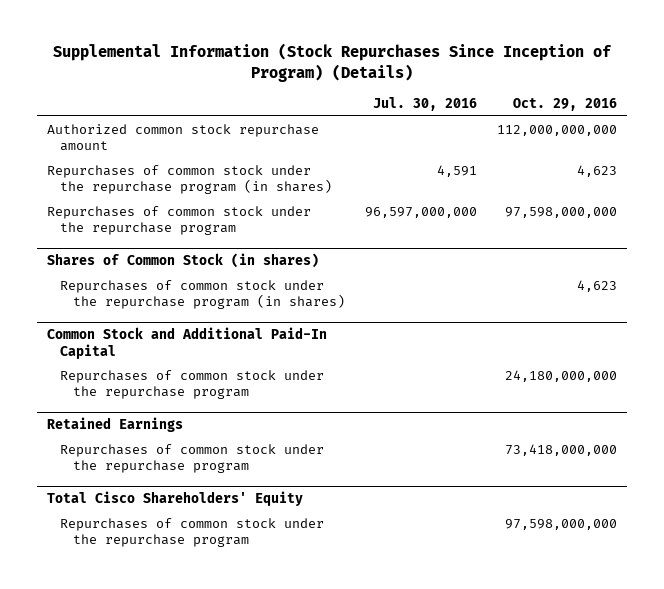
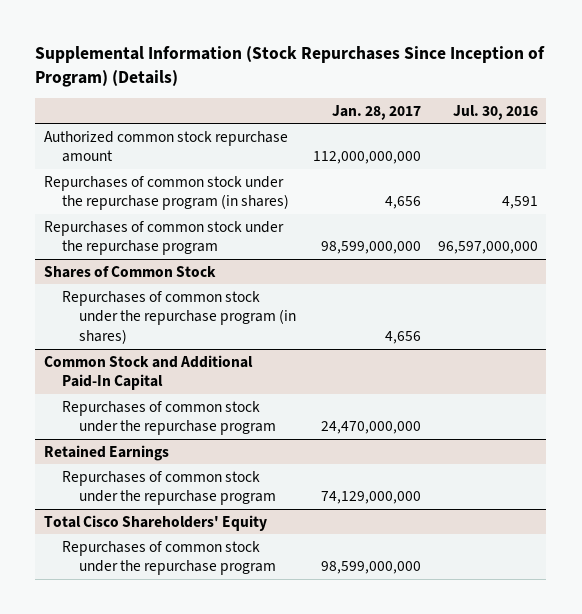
[512,97,617,111] Oct. 29, 2016 -> none
none -> [332,104,422,120] Jan. 28, 2017
[46,253,319,269] Shares of Common Stock (in shares) -> [43,265,216,278] Shares of Common Stock

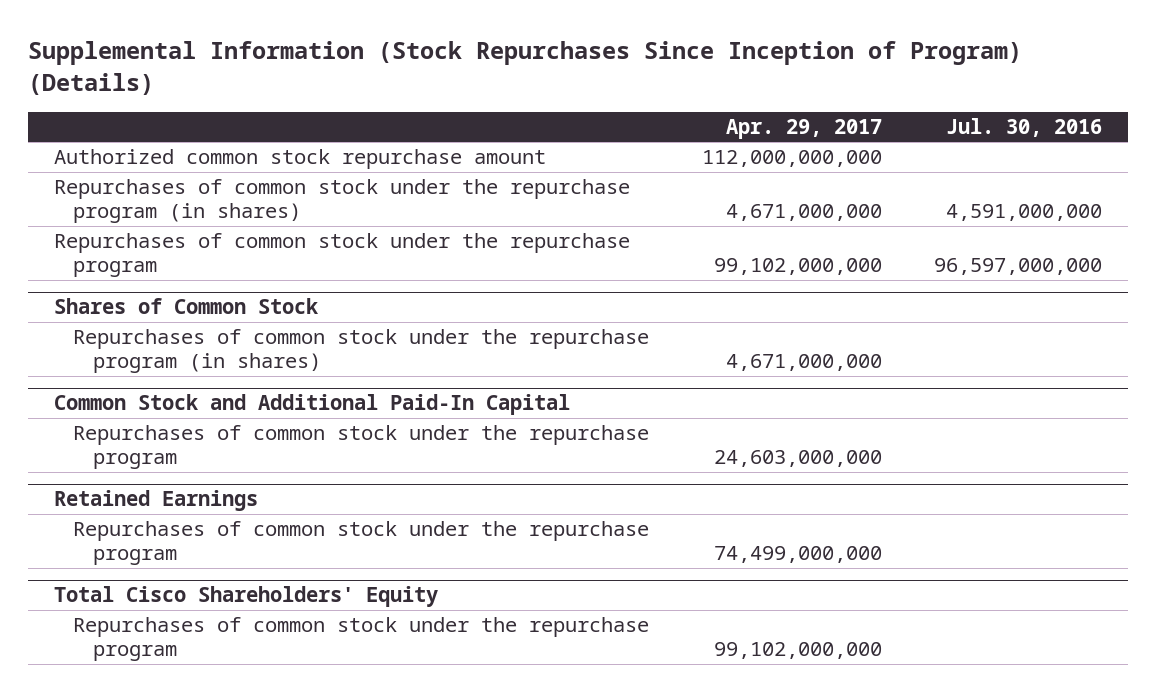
[332,104,422,120] Jan. 28, 2017 -> none
none -> [725,118,882,139] Apr. 29, 2017
[501,196,538,210] 4,591 -> [945,204,1102,222] 4,591,000,000

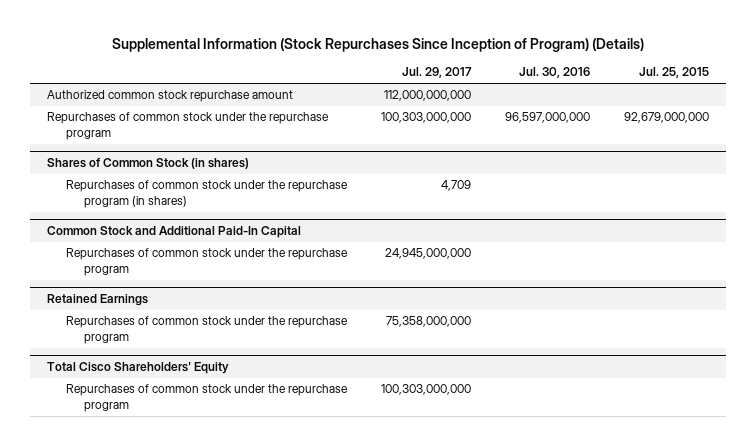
[725,118,882,139] Apr. 29, 2017 -> none
none -> [401,67,472,79] Jul. 29, 2017
none -> [639,67,710,79] Jul. 25, 2015
[53,179,630,224] Repurchases of common stock under the repurchase program (in shares) -> none
[53,298,318,315] Shares of Common Stock -> [47,158,250,170] Shares of Common Stock (in shares)

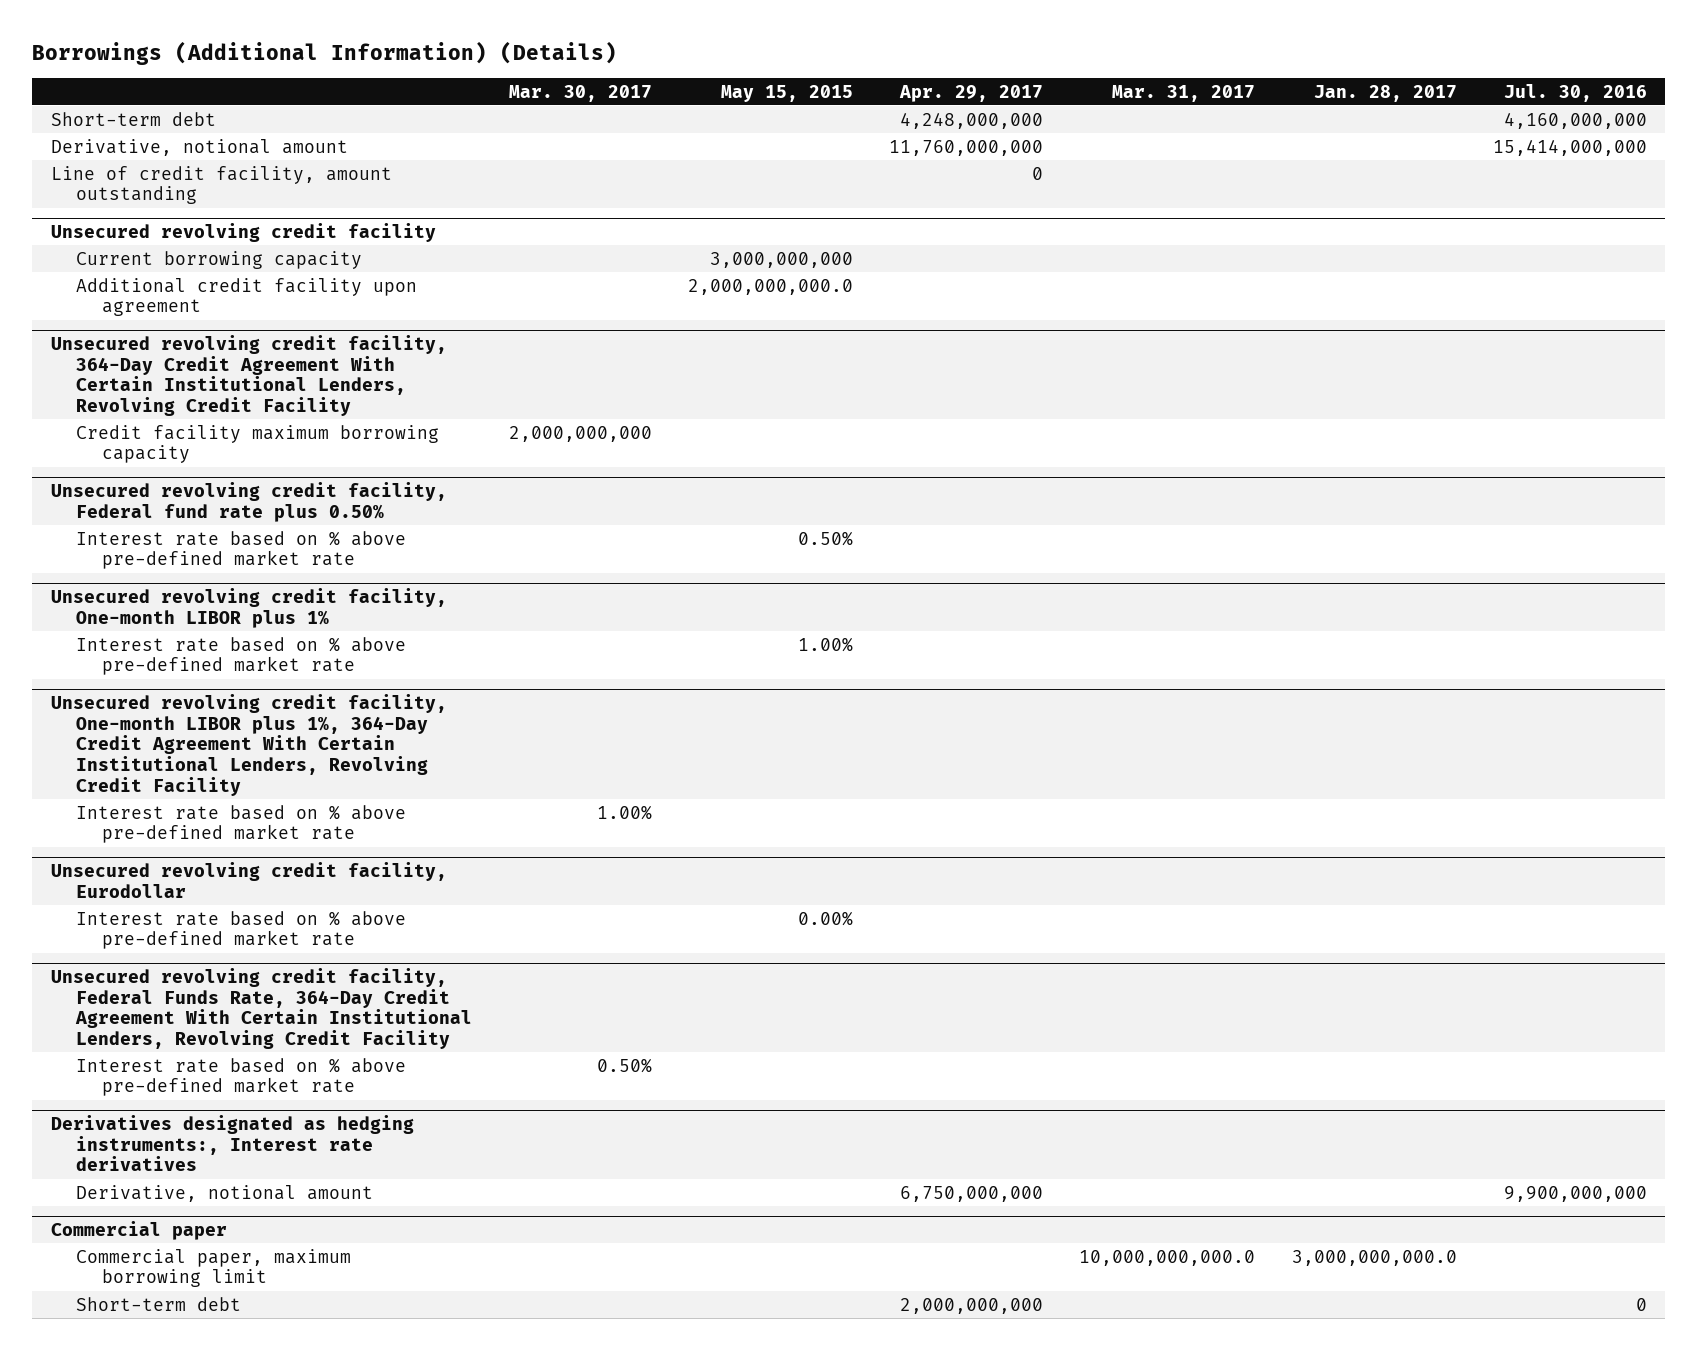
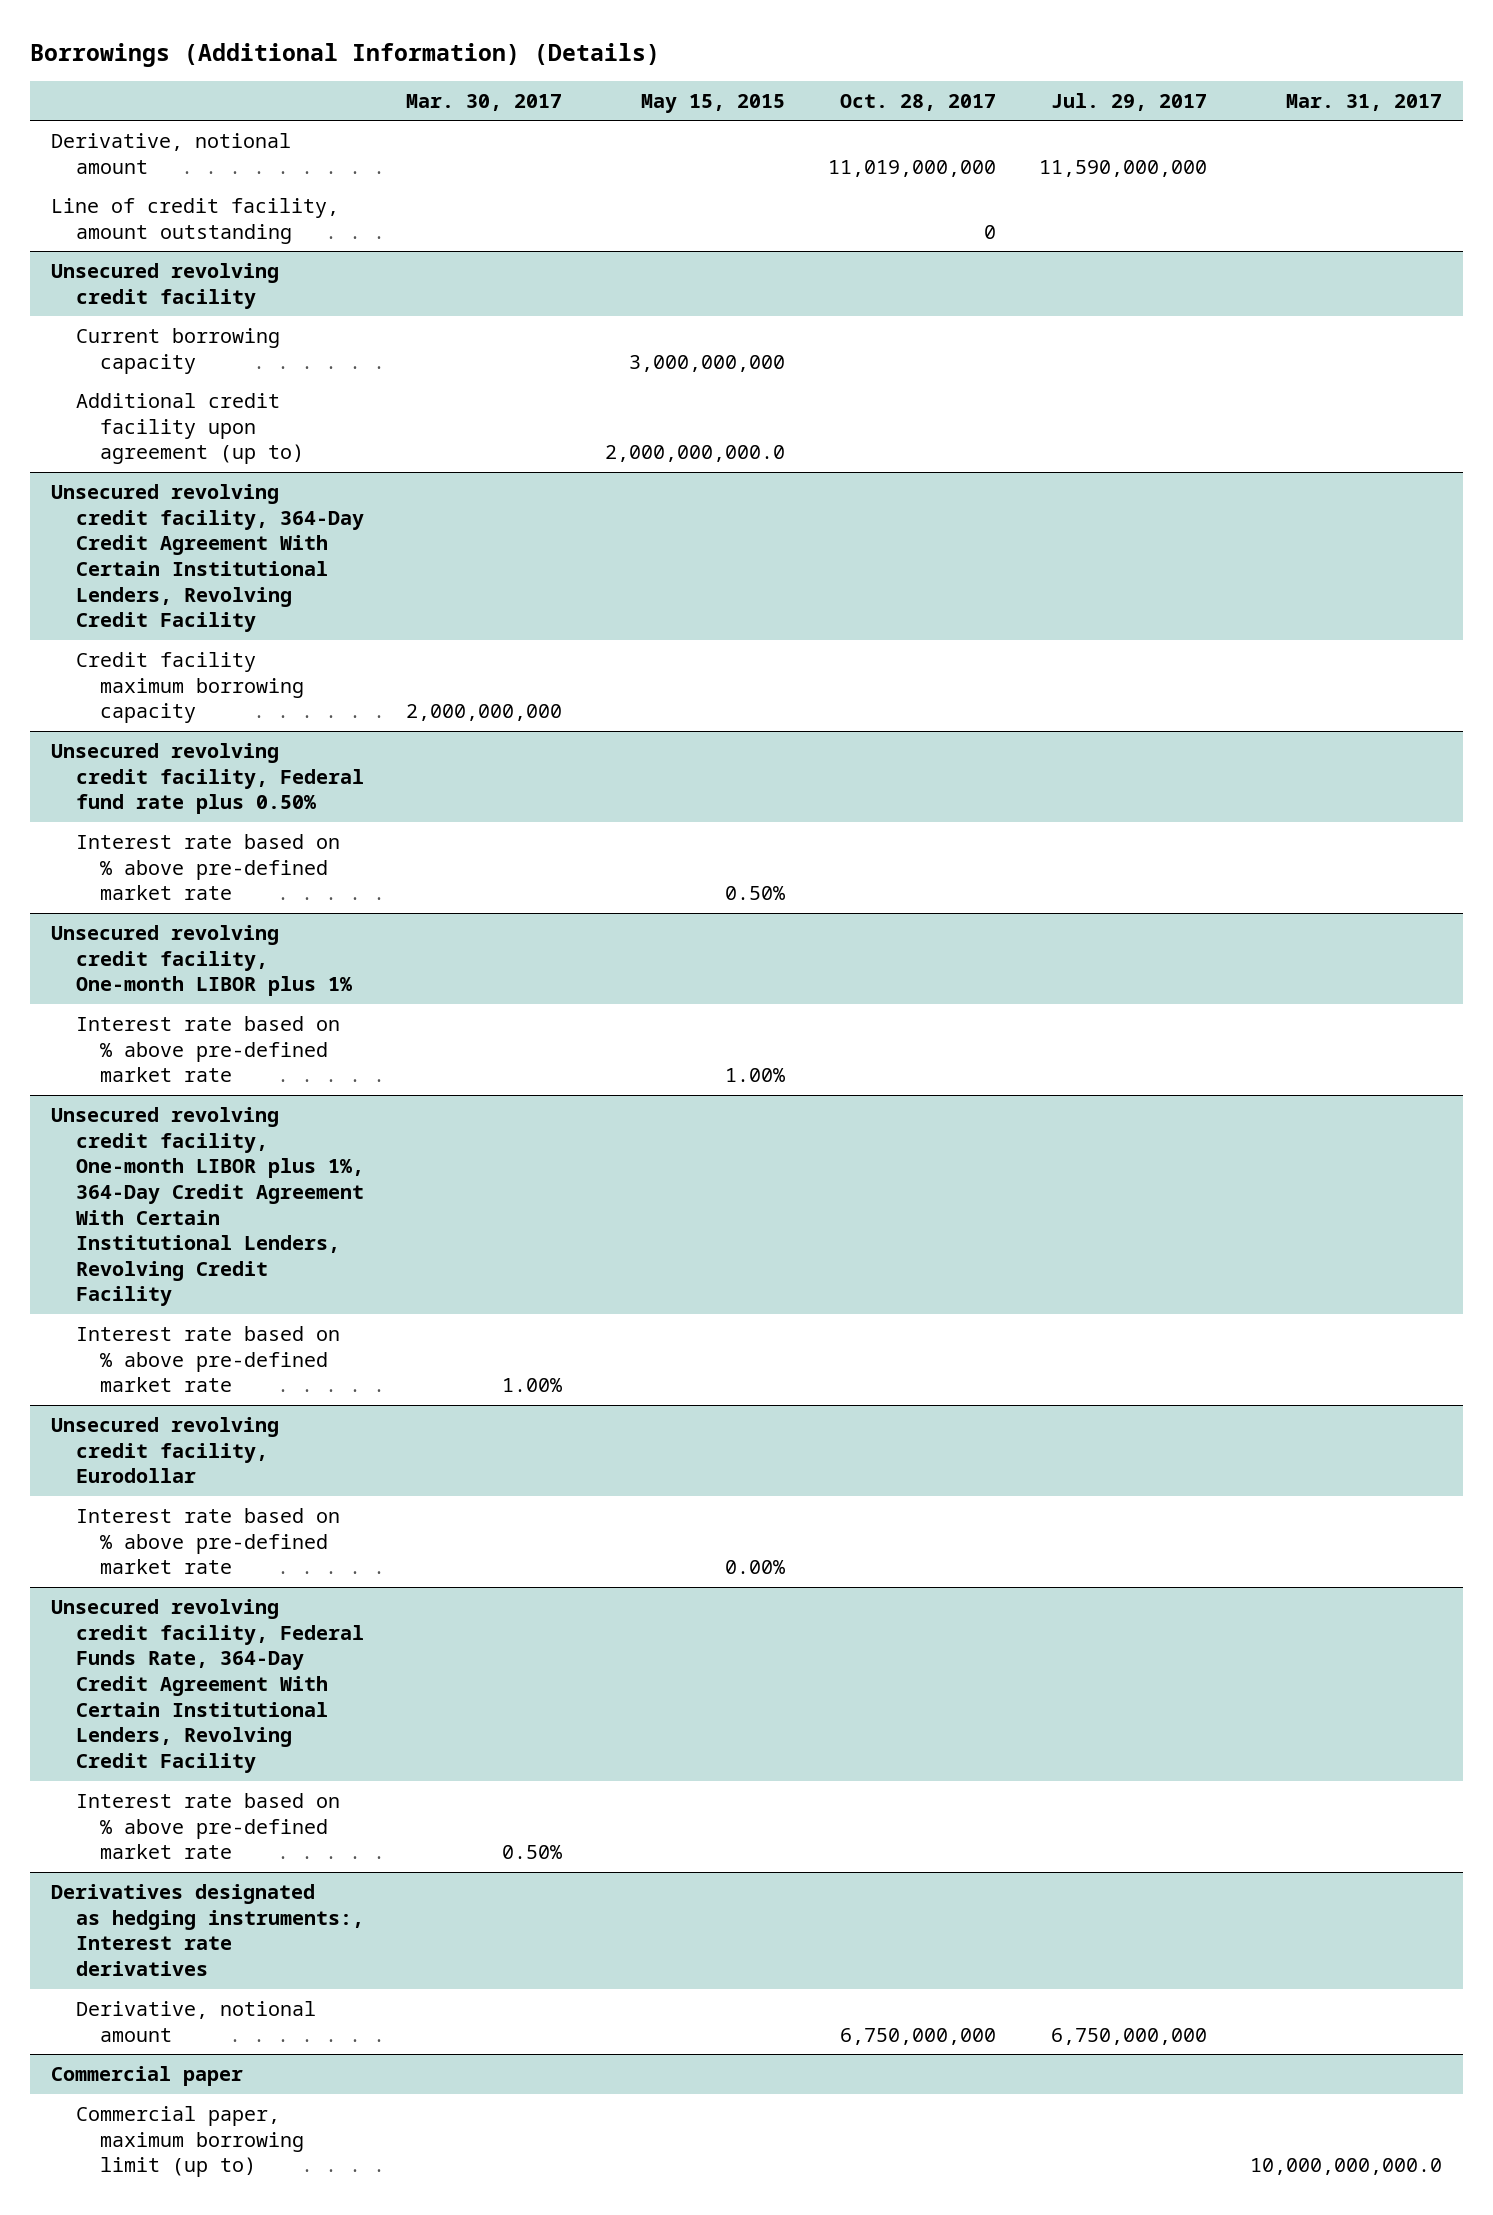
[899,84,1044,102] Apr. 29, 2017 -> none
[1313,84,1457,102] Jan. 28, 2017 -> none
[1503,83,1647,102] Jul. 30, 2016 -> none
none -> [839,93,996,111] Oct. 28, 2017
none -> [1050,92,1207,111] Jul. 29, 2017
[50,111,216,126] Short-term debt -> none
[76,277,418,317] Additional credit facility upon agreement -> [75,393,305,465] Additional credit facility upon agreement (up to)
[76,1296,242,1311] Short-term debt -> none
[76,1248,352,1288] Commercial paper, maximum borrowing limit -> [75,2106,305,2178] Commercial paper, maximum borrowing limit (up to)

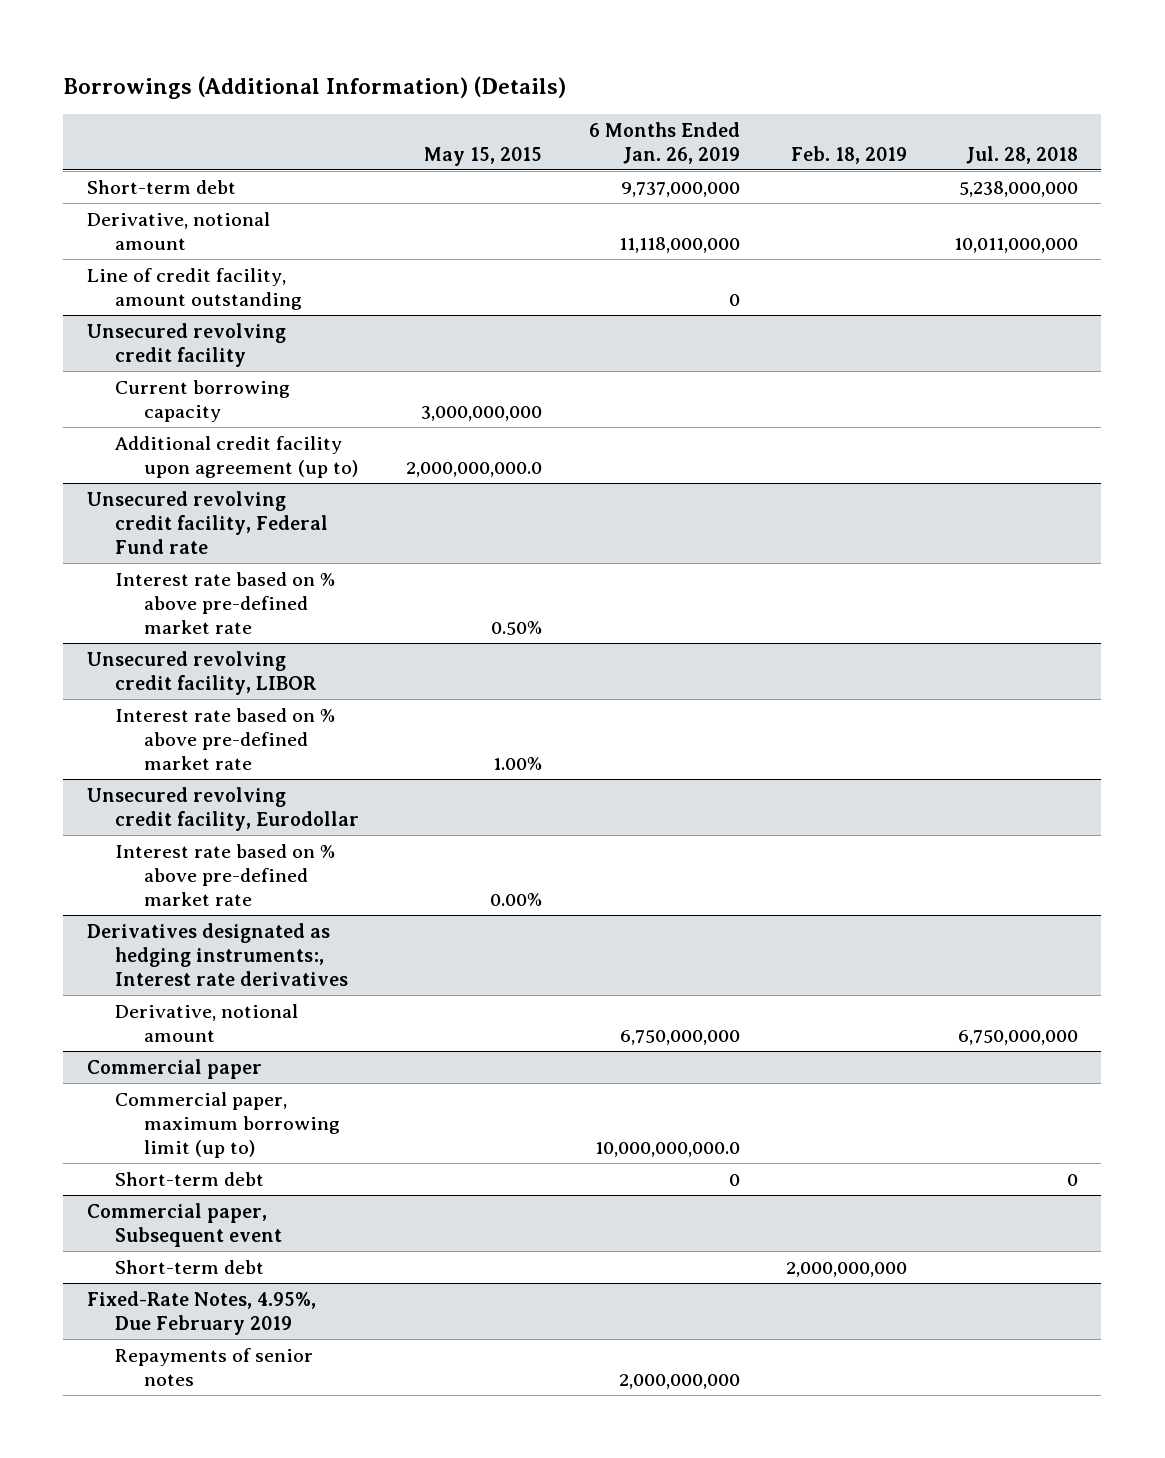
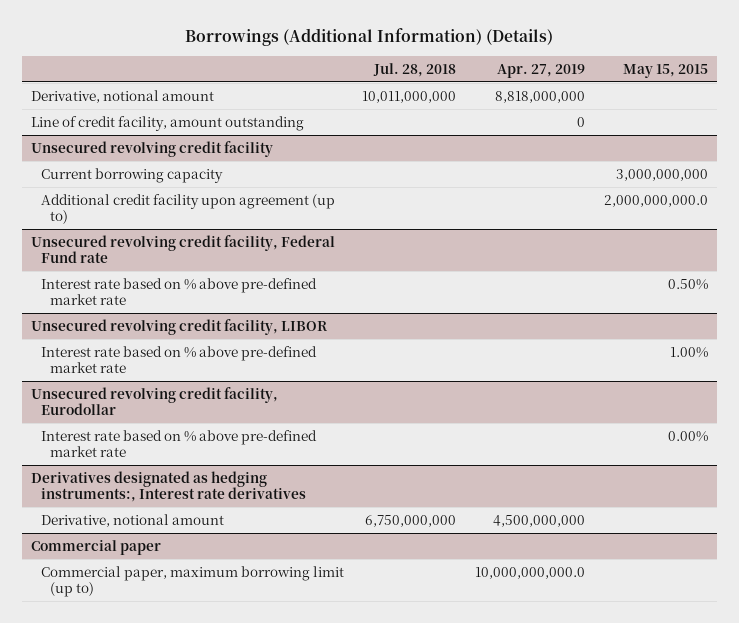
[588,121,740,164] 6 Months Ended Jan. 26, 2019 -> none
[791,145,908,164] Feb. 18, 2019 -> none
none -> [497,63,586,78] Apr. 27, 2019
[86,179,236,194] Short-term debt -> none
[115,1171,265,1186] Short-term debt -> none
[86,1202,283,1247] Commercial paper, Subsequent event -> none
[115,1259,265,1274] Short-term debt -> none
[86,1290,316,1335] Fixed-Rate Notes, 4.95%, Due February 2019 -> none
[115,1347,314,1386] Repayments of senior notes -> none

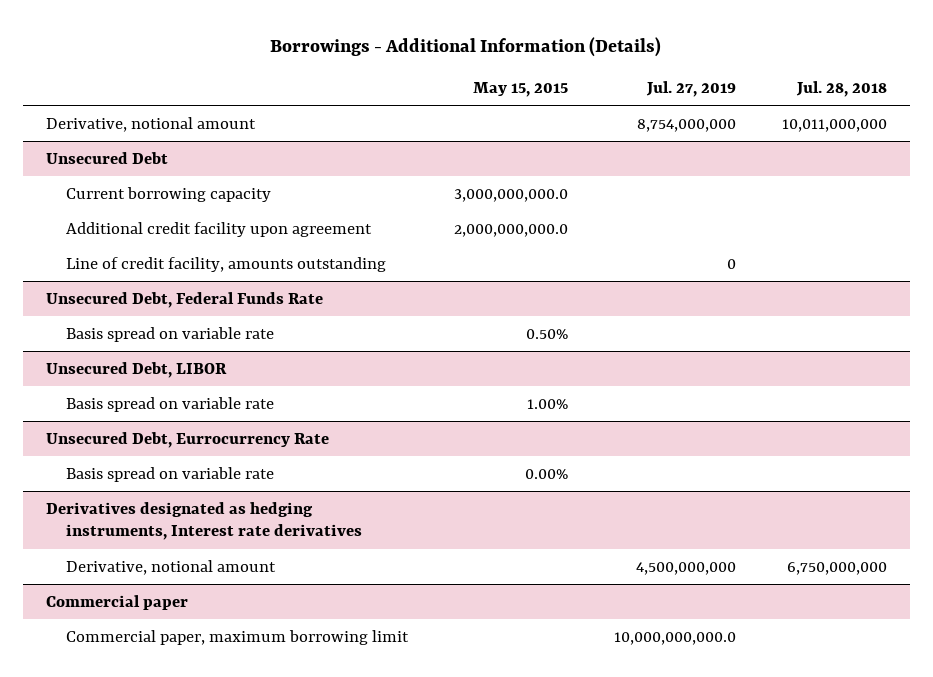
[185,28,554,47] Borrowings (Additional Information) (Details) -> [270,36,662,57] Borrowings - Additional Information (Details)
[497,63,586,78] Apr. 27, 2019 -> none
none -> [645,80,736,97] Jul. 27, 2019
[31,115,305,131] Line of credit facility, amount outstanding -> none
[31,318,329,335] Unsecured revolving credit facility, LIBOR -> none
[40,345,317,373] Interest rate based on % above pre-defined market rate -> none
[31,386,279,415] Unsecured revolving credit facility, Eurodollar -> none
[40,429,317,457] Interest rate based on % above pre-defined market rate -> none
[31,140,274,157] Unsecured revolving credit facility -> [46,151,169,164] Unsecured Debt
[615,168,708,181] 3,000,000,000 -> [453,188,568,202] 3,000,000,000.0
[40,193,335,224] Additional credit facility upon agreement (up to) -> [65,221,372,237] Additional credit facility upon agreement
none -> [65,256,386,272] Line of credit facility, amounts outstanding
[31,234,336,263] Unsecured revolving credit facility, Federal Fund rate -> [46,291,324,308] Unsecured Debt, Federal Funds Rate
[40,277,317,305] Interest rate based on % above pre-defined market rate -> [65,326,274,342] Basis spread on variable rate
none -> [46,361,228,378] Unsecured Debt, LIBOR
none -> [65,396,274,412] Basis spread on variable rate
none -> [46,431,330,448] Unsecured Debt, Eurrocurrency Rate
none -> [65,466,274,482] Basis spread on variable rate
[31,470,306,502] Derivatives designated as hedging instruments:, Interest rate derivatives -> [46,501,362,541] Derivatives designated as hedging instruments, Interest rate derivatives
[40,565,344,597] Commercial paper, maximum borrowing limit (up to) -> [65,629,409,645] Commercial paper, maximum borrowing limit

